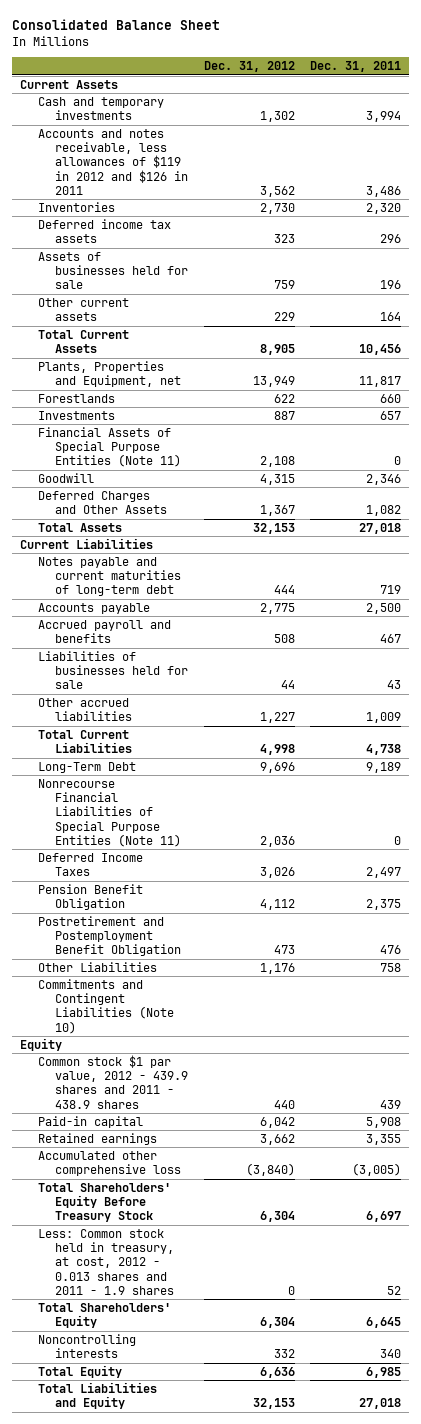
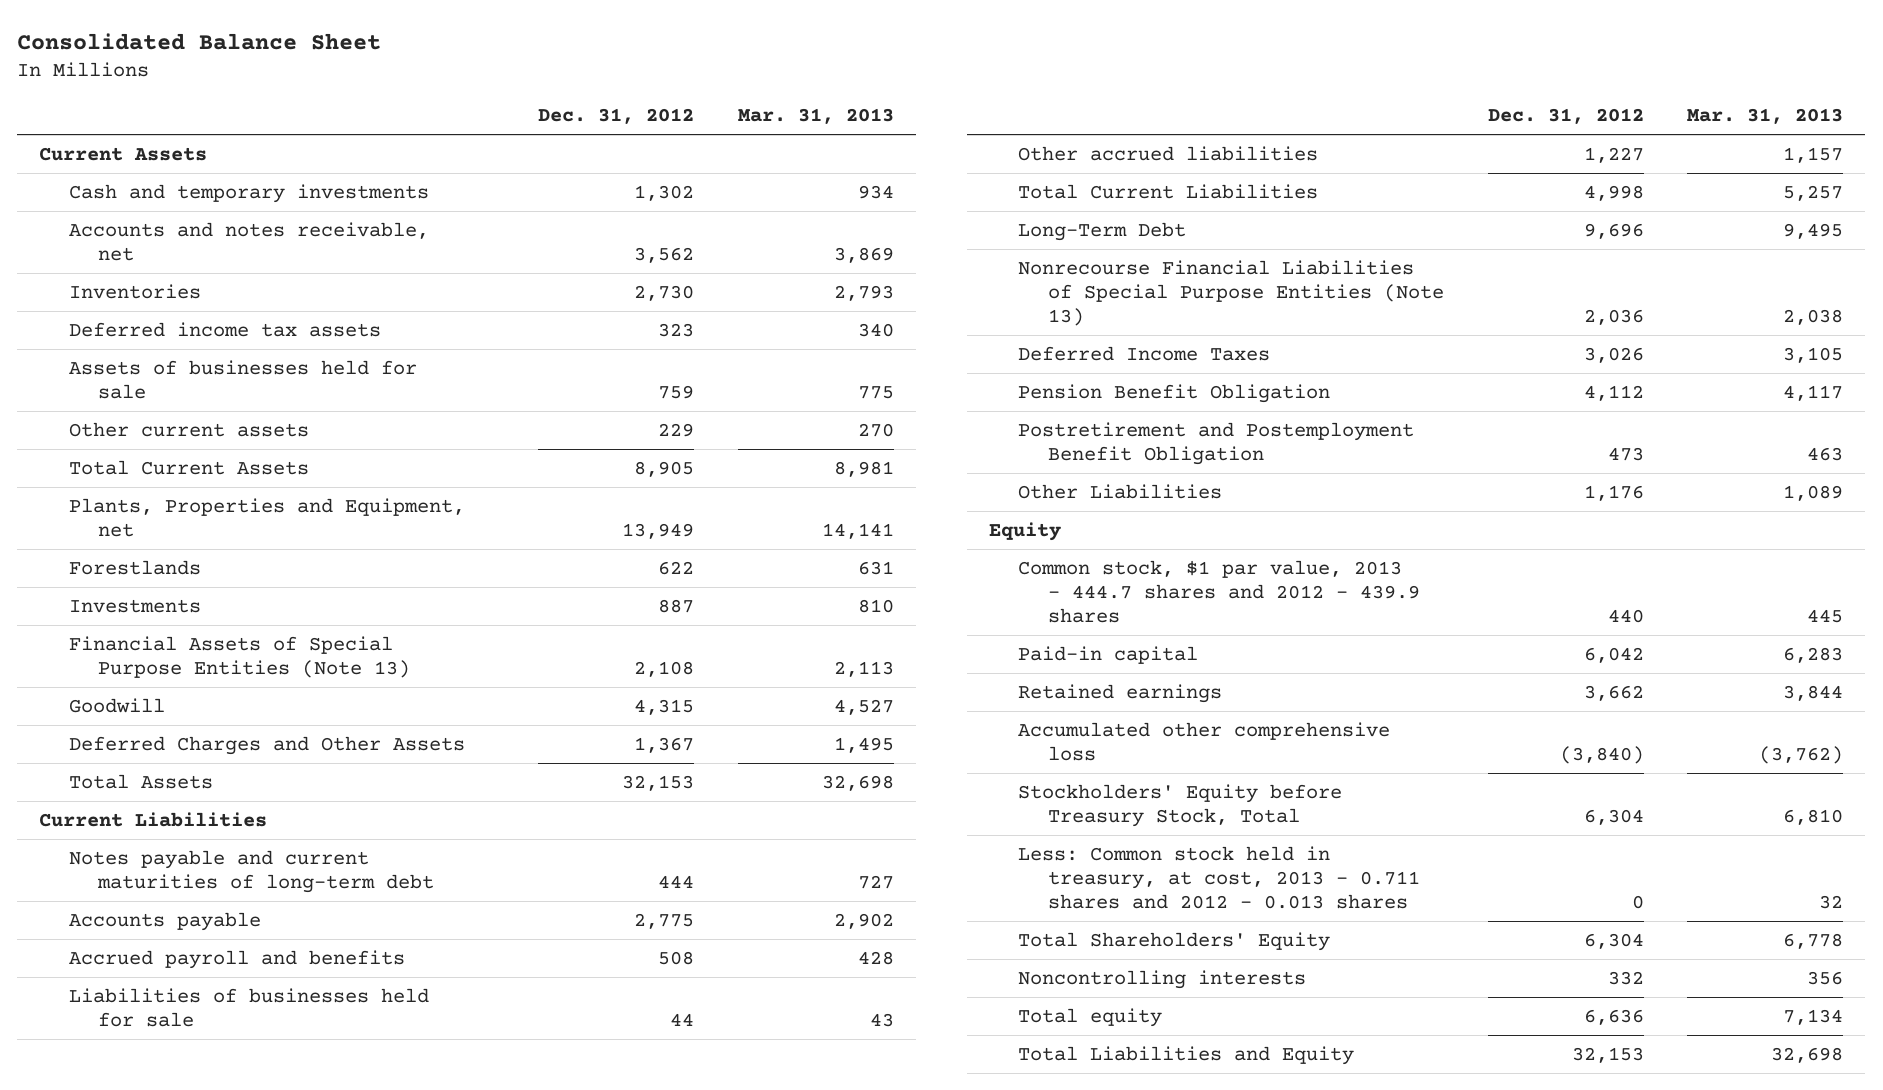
[310,61,402,73] Dec. 31, 2011 -> none
none -> [738,108,895,125] Mar. 31, 2013
[37,128,189,195] Accounts and notes receivable, less allowances of $119 in 2012 and $126 in 2011 -> [68,221,429,261] Accounts and notes receivable, net
[37,426,182,468] Financial Assets of Special Purpose Entities (Note 11) -> [68,635,411,678] Financial Assets of Special Purpose Entities (Note 13)
[37,778,182,847] Nonrecourse Financial Liabilities of Special Purpose Entities (Note 11) -> [1018,259,1444,326] Nonrecourse Financial Liabilities of Special Purpose Entities (Note 13)
[37,978,175,1034] Commitments and Contingent Liabilities (Note 10) -> none
[37,1054,189,1109] Common stock $1 par value, 2012 - 439.9 shares and 2011 - 438.9 shares -> [1018,559,1420,623] Common stock, $1 par value, 2013 - 444.7 shares and 2012 - 439.9 shares
[37,1182,171,1223] Total Shareholders' Equity Before Treasury Stock -> [1018,783,1343,827] Stockholders' Equity before Treasury Stock, Total
[37,1228,175,1295] Less: Common stock held in treasury, at cost, 2012 - 0.013 shares and 2011 - 1.9 shares -> [1018,845,1420,909] Less: Common stock held in treasury, at cost, 2013 - 0.711 shares and 2012 - 0.013 shares
[37,1364,122,1378] Total Equity -> [1018,1007,1163,1027] Total equity

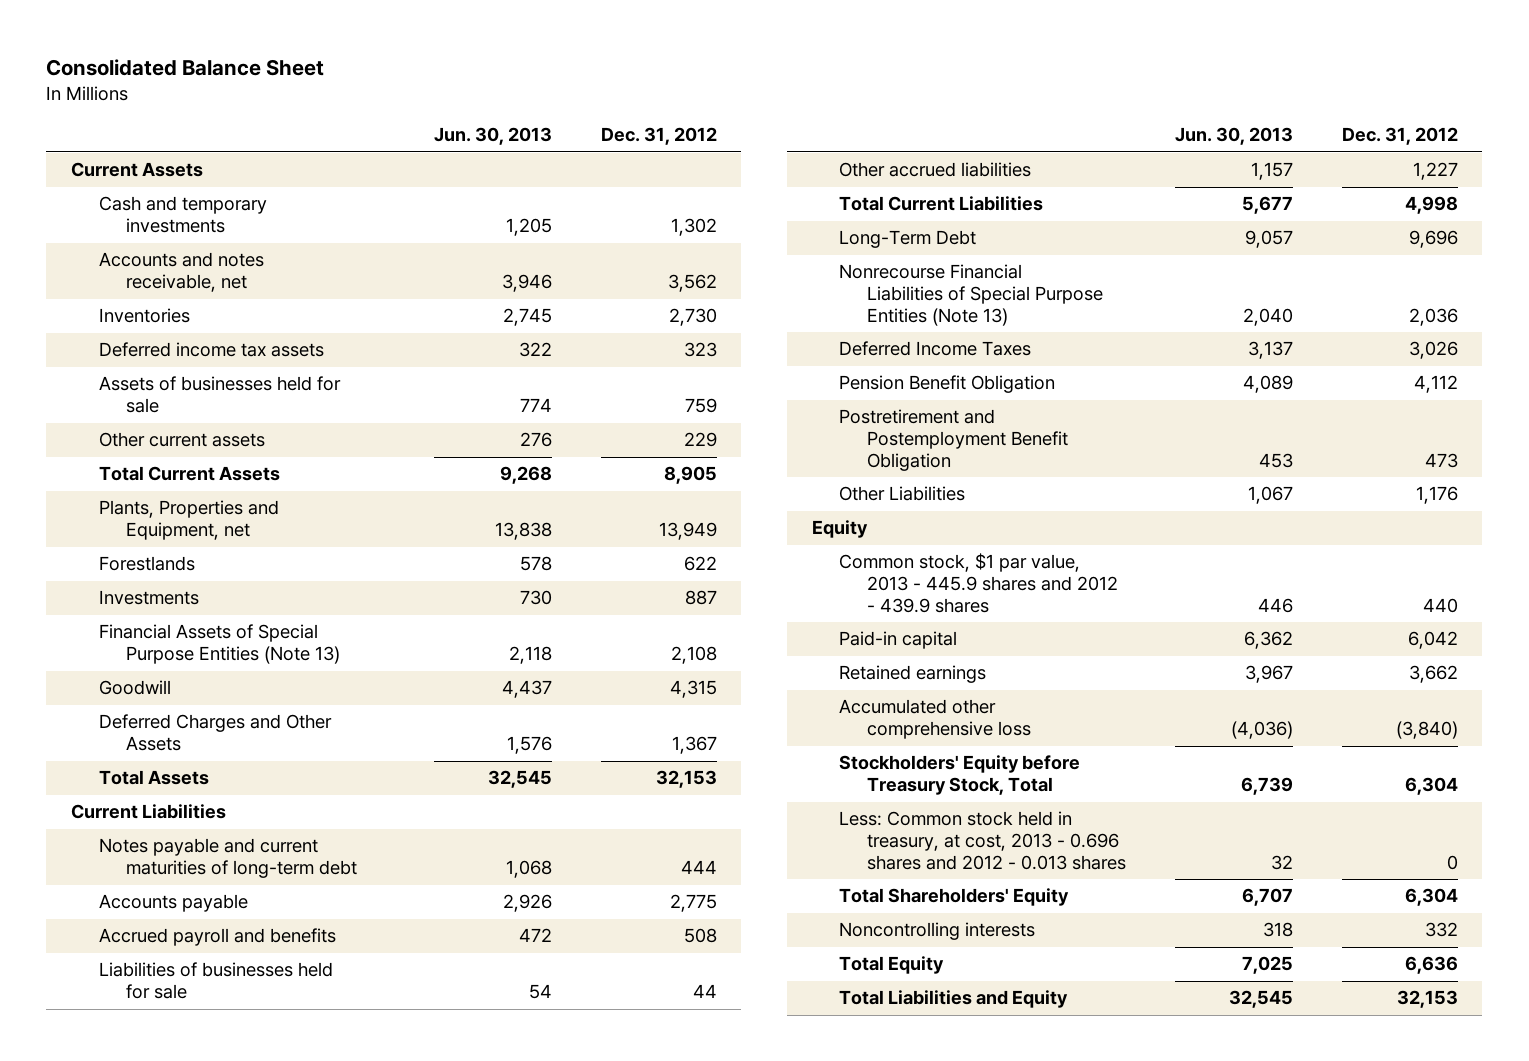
[738,108,895,125] Mar. 31, 2013 -> none
none -> [434,127,553,146] Jun. 30, 2013
[1018,559,1420,623] Common stock, $1 par value, 2013 - 444.7 shares and 2012 - 439.9 shares -> [839,553,1118,614] Common stock, $1 par value, 2013 - 445.9 shares and 2012 - 439.9 shares
[1018,845,1420,909] Less: Common stock held in treasury, at cost, 2013 - 0.711 shares and 2012 - 0.013 shares -> [839,811,1126,871] Less: Common stock held in treasury, at cost, 2013 - 0.696 shares and 2012 - 0.013 shares
[1018,1007,1163,1027] Total equity -> [839,956,945,975] Total Equity

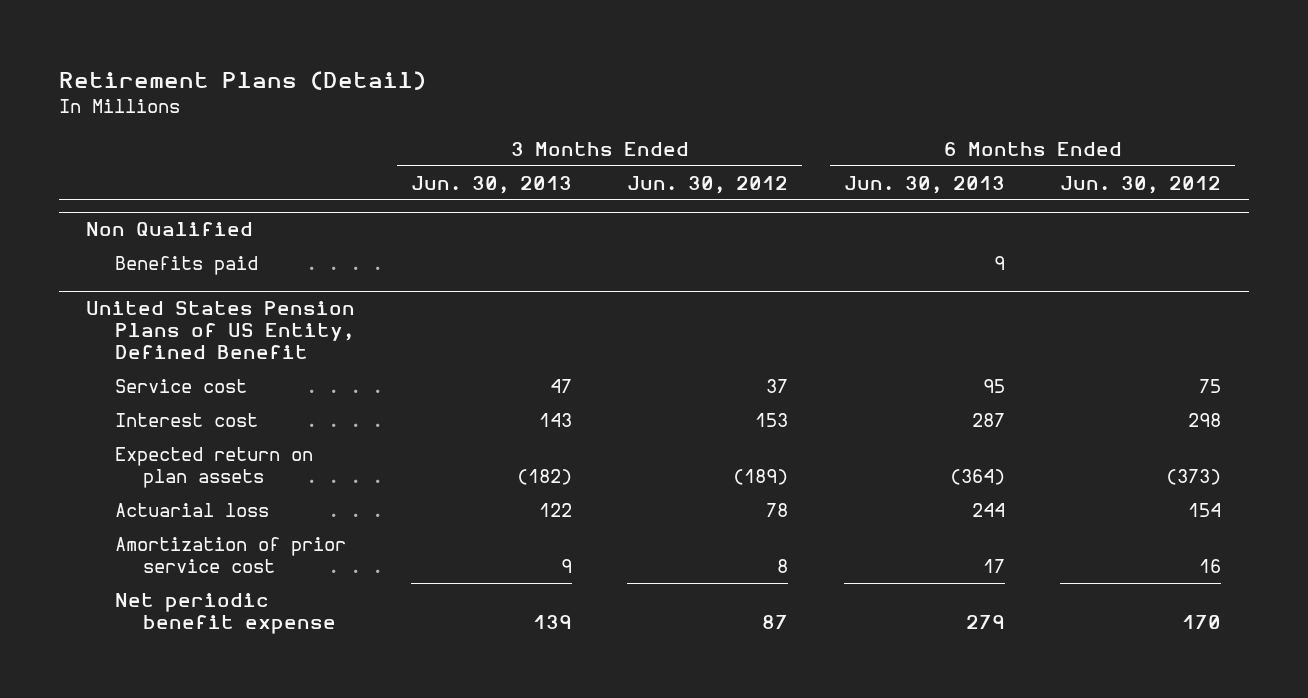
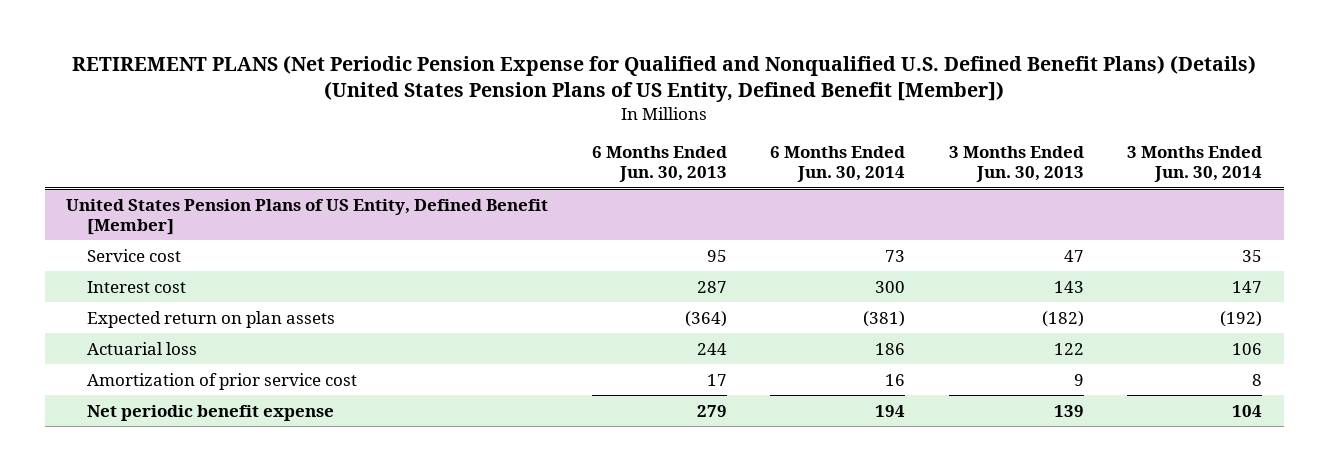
[58,70,426,90] Retirement Plans (Detail) -> [72,54,1257,102] RETIREMENT PLANS (Net Periodic Pension Expense for Qualified and Nonqualified U.S. Defined Benefit Plans) (Details) (United States Pension Plans of US Entity, Defined Benefit [Member])
[627,175,789,194] Jun. 30, 2012 -> none
[1060,175,1222,194] Jun. 30, 2012 -> none
none -> [770,145,906,183] 6 Months Ended Jun. 30, 2014
none -> [1127,145,1263,183] 3 Months Ended Jun. 30, 2014
[86,222,254,237] Non Qualified -> none
[114,256,258,276] Benefits paid -> none
[86,301,356,360] United States Pension Plans of US Entity, Defined Benefit -> [66,198,549,235] United States Pension Plans of US Entity, Defined Benefit [Member]

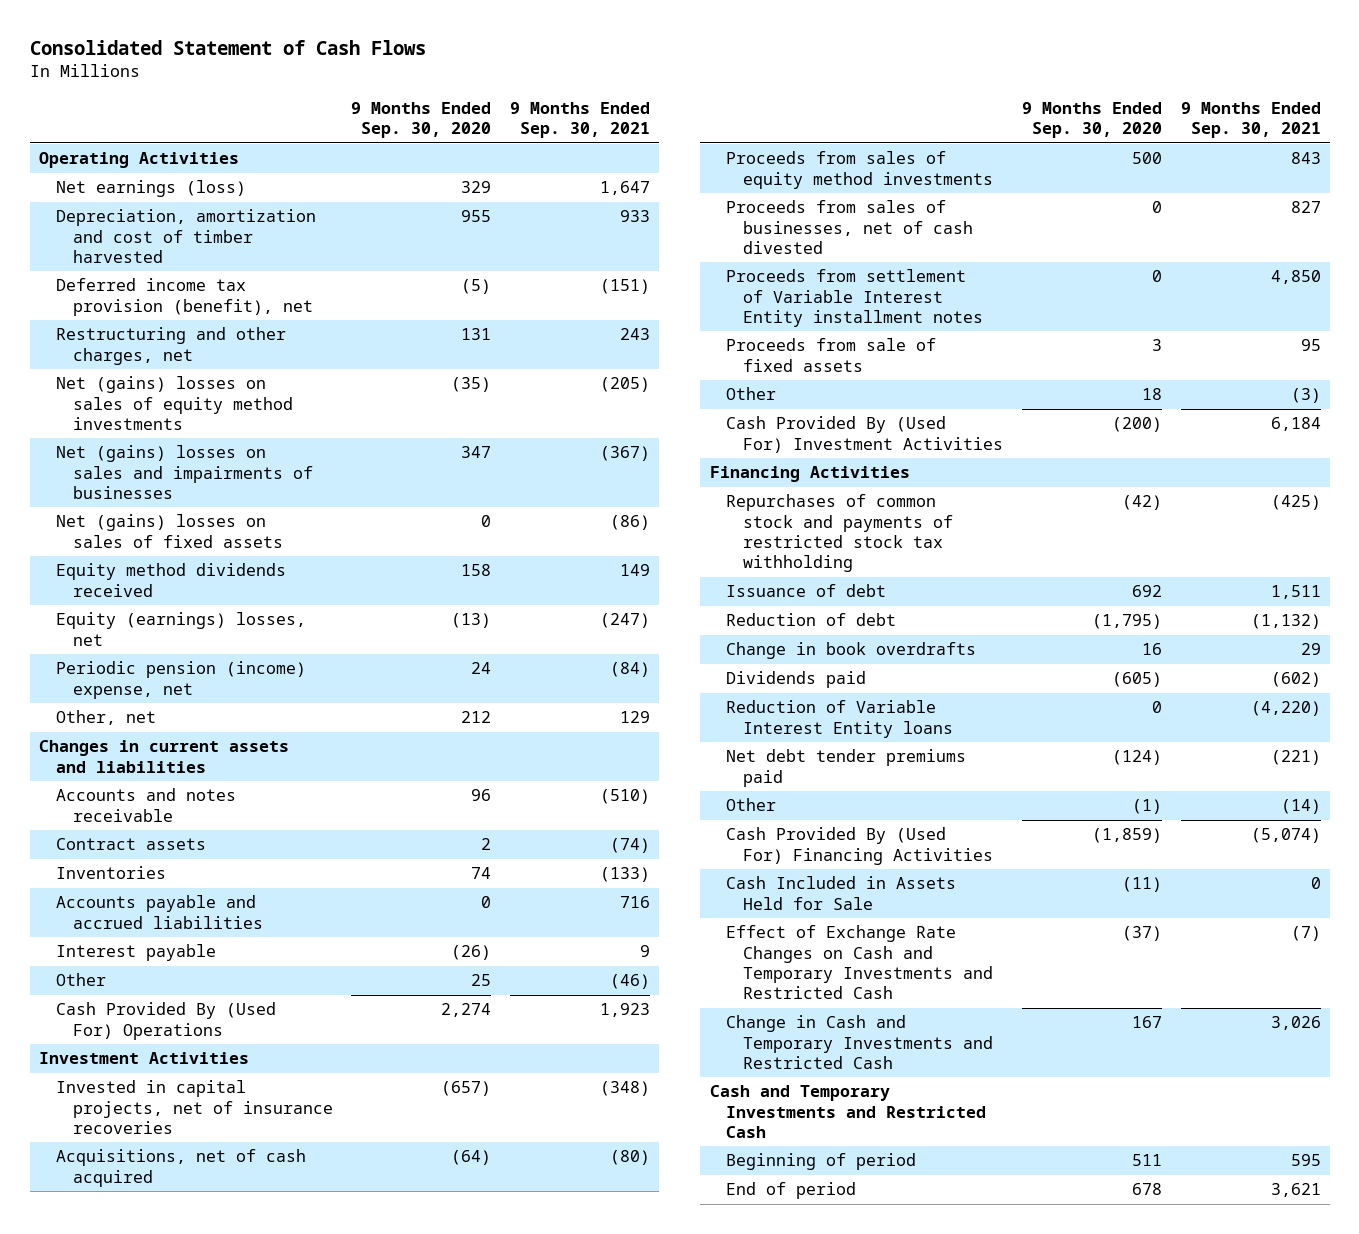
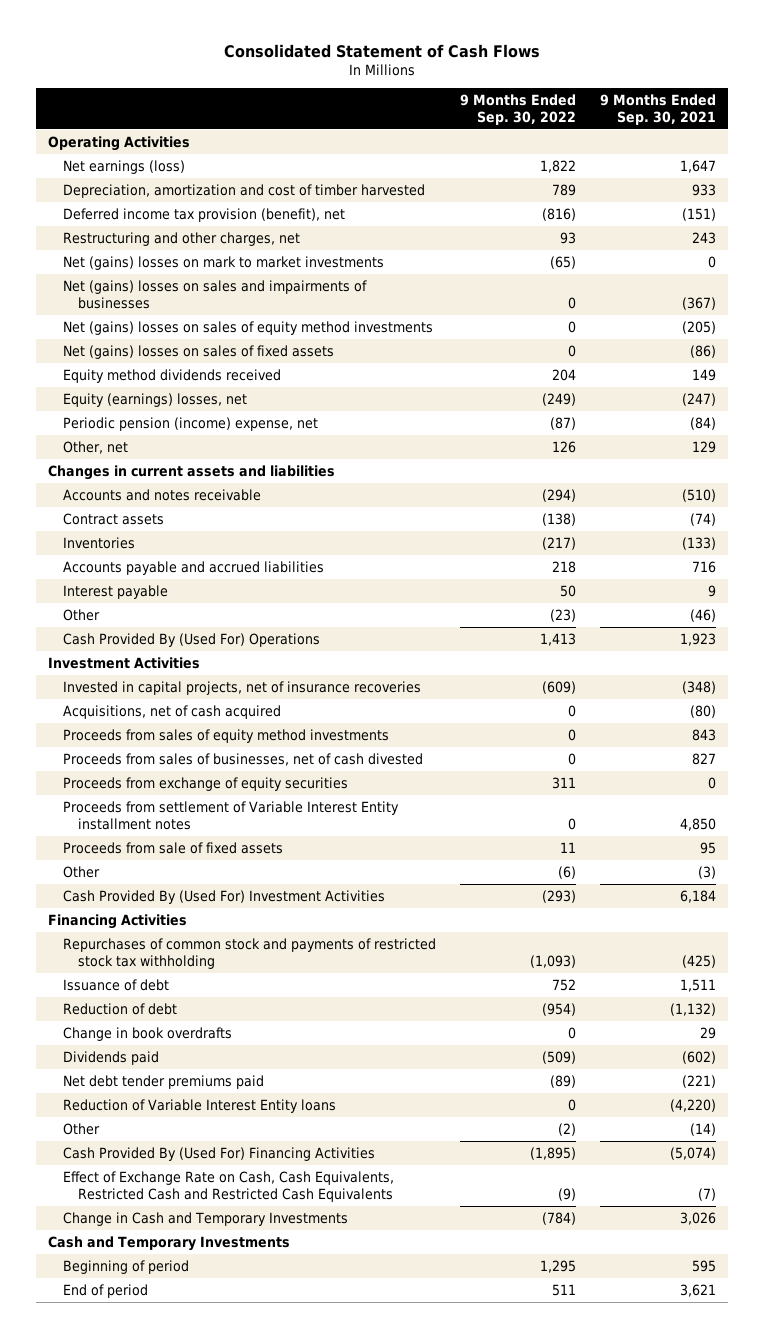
[351,102,492,139] 9 Months Ended Sep. 30, 2020 -> none
none -> [460,94,577,125] 9 Months Ended Sep. 30, 2022
none -> [62,256,384,271] Net (gains) losses on mark to market investments
[55,376,293,430] Net (gains) losses on sales of equity method investments -> [62,321,433,336] Net (gains) losses on sales of equity method investments
none -> [62,777,348,792] Proceeds from exchange of equity securities
[726,700,954,738] Reduction of Variable Interest Entity loans -> [62,1099,336,1114] Reduction of Variable Interest Entity loans
[726,876,957,910] Cash Included in Assets Held for Sale -> none
[726,925,994,1000] Effect of Exchange Rate Changes on Cash and Temporary Investments and Restricted Cash -> [62,1171,394,1202] Effect of Exchange Rate on Cash, Cash Equivalents, Restricted Cash and Restricted Cash Equivalents
[726,1015,994,1069] Change in Cash and Temporary Investments and Restricted Cash -> [62,1212,348,1227] Change in Cash and Temporary Investments
[709,1085,987,1138] Cash and Temporary Investments and Restricted Cash -> [47,1236,290,1252] Cash and Temporary Investments

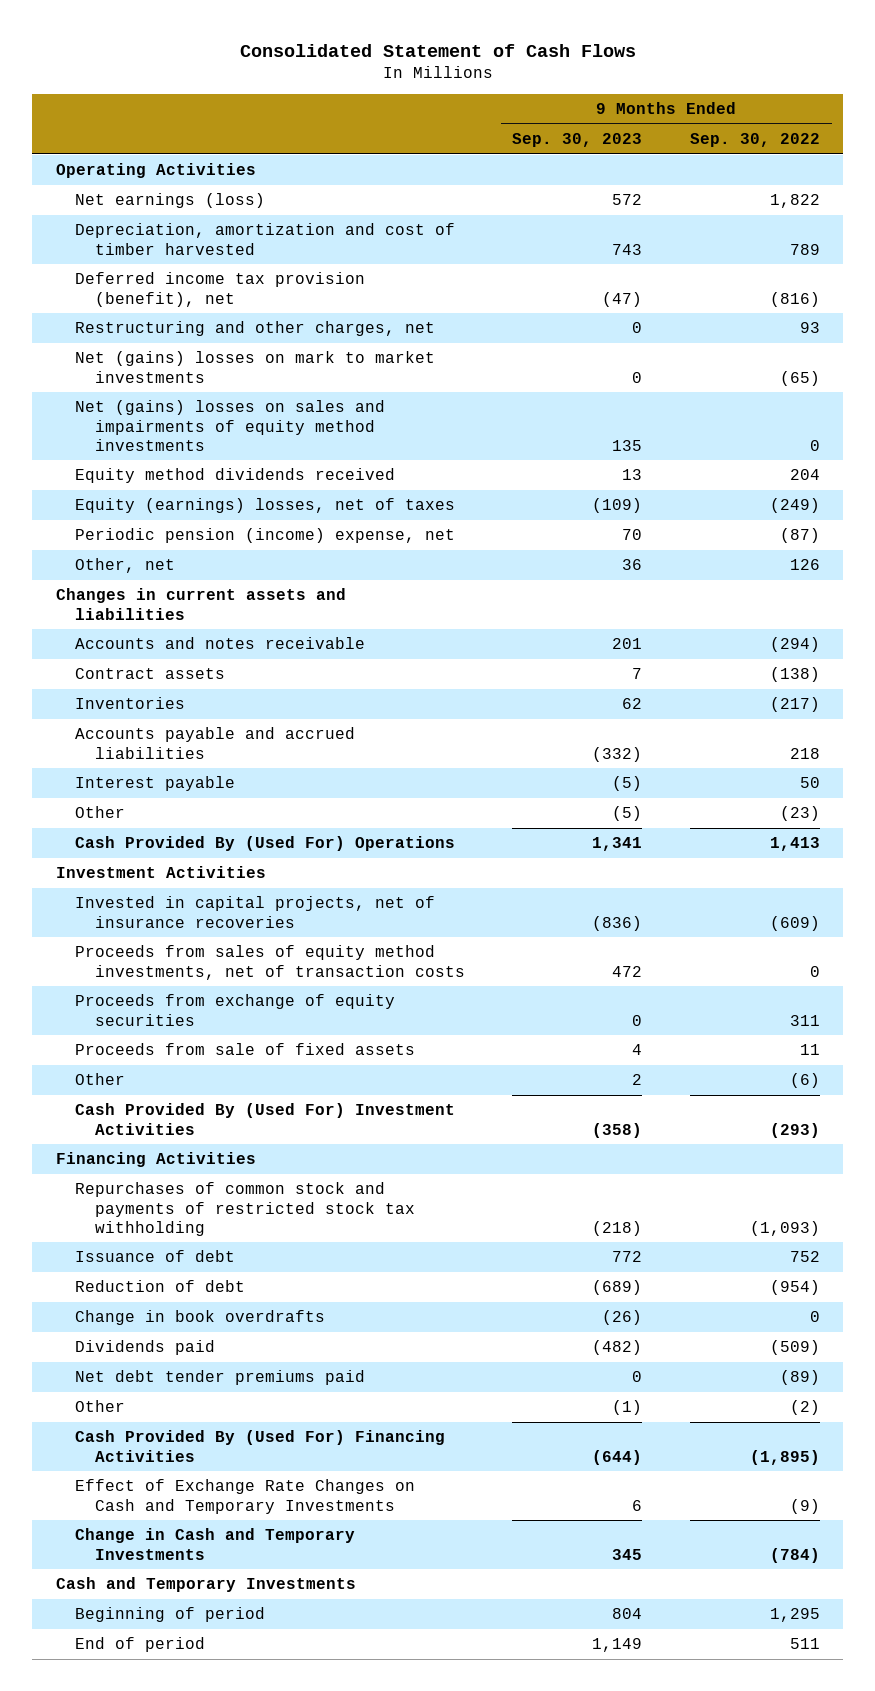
[600,94,717,125] 9 Months Ended Sep. 30, 2021 -> none
none -> [512,133,643,148] Sep. 30, 2023
[62,280,367,309] Net (gains) losses on sales and impairments of businesses -> none
[62,345,334,360] Net (gains) losses on sales of fixed assets -> none
[62,321,433,336] Net (gains) losses on sales of equity method investments -> [75,400,386,451] Net (gains) losses on sales and impairments of equity method investments
[62,393,247,408] Equity (earnings) losses, net -> [75,498,456,514] Equity (earnings) losses, net of taxes
[62,705,281,720] Acquisitions, net of cash acquired -> none
[62,753,423,767] Proceeds from sales of businesses, net of cash divested -> none
[62,729,389,744] Proceeds from sales of equity method investments -> [75,945,466,980] Proceeds from sales of equity method investments, net of transaction costs
[62,801,399,830] Proceeds from settlement of Variable Interest Entity installment notes -> none
[62,1099,336,1114] Reduction of Variable Interest Entity loans -> none
[62,1171,394,1202] Effect of Exchange Rate on Cash, Cash Equivalents, Restricted Cash and Restricted Cash Equivalents -> [75,1479,416,1514] Effect of Exchange Rate Changes on Cash and Temporary Investments

